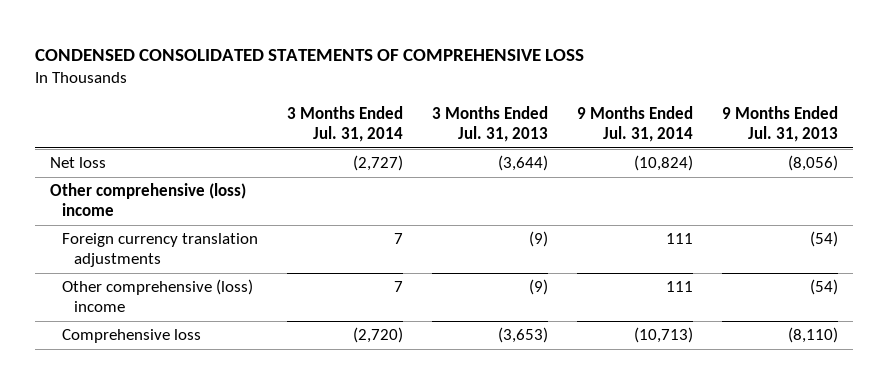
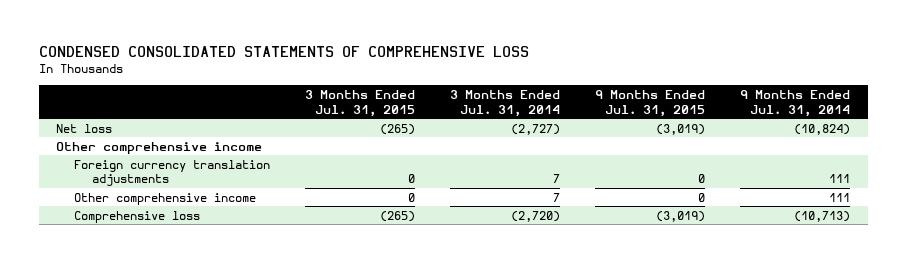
[432,106,549,142] 3 Months Ended Jul. 31, 2013 -> none
[722,106,839,142] 9 Months Ended Jul. 31, 2013 -> none
none -> [304,89,415,117] 3 Months Ended Jul. 31, 2015
none -> [595,89,706,117] 9 Months Ended Jul. 31, 2015
[49,183,246,217] Other comprehensive (loss) income -> [56,141,263,154] Other comprehensive income
[61,279,253,313] Other comprehensive (loss) income -> [73,192,256,205] Other comprehensive income

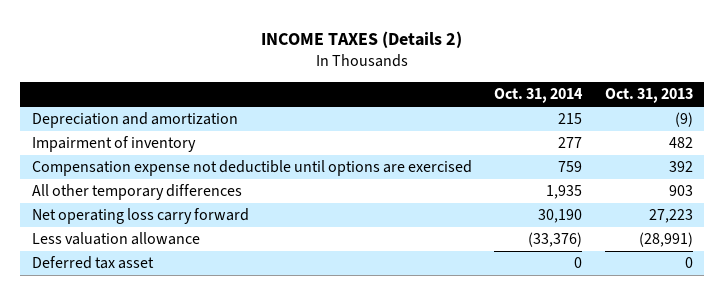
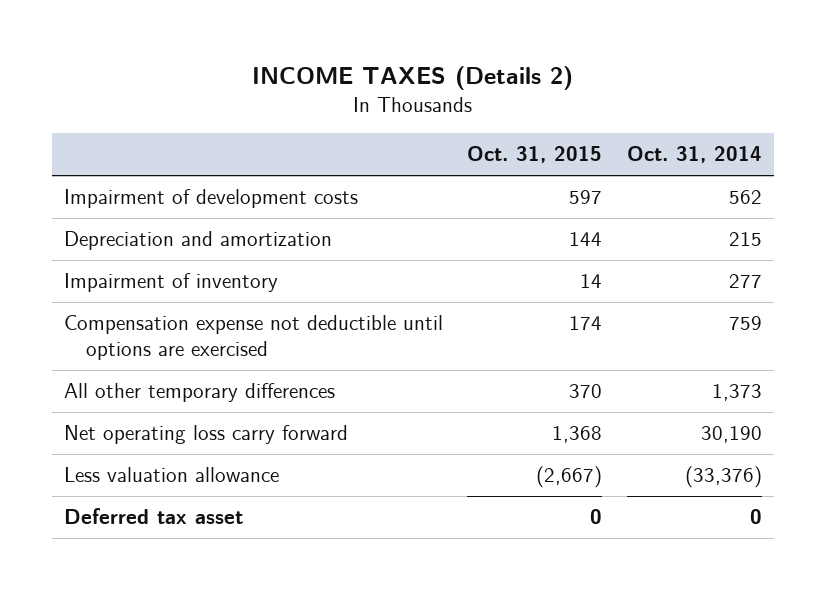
[604,88,693,104] Oct. 31, 2013 -> none
none -> [467,146,603,164] Oct. 31, 2015
none -> [63,189,358,209] Impairment of development costs
[546,185,583,200] 1,935 -> [711,384,762,402] 1,373

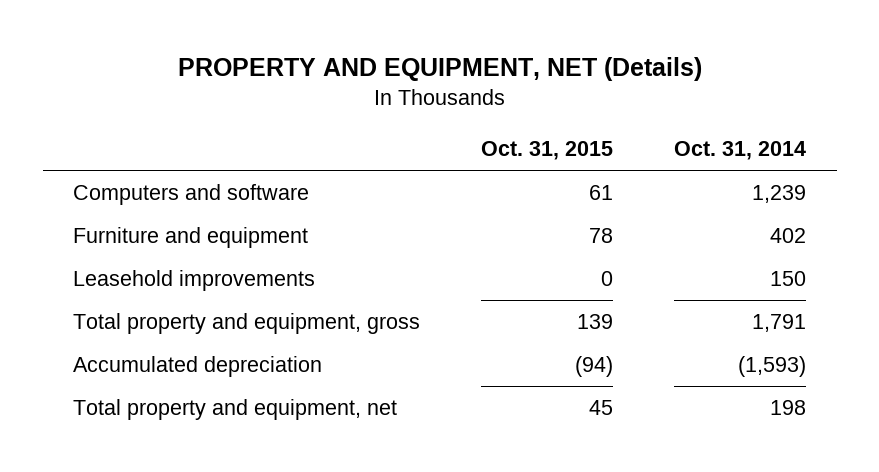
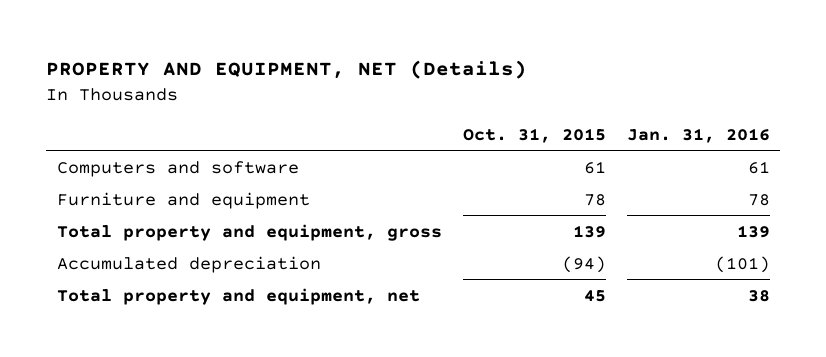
[674,140,807,160] Oct. 31, 2014 -> none
none -> [626,127,770,143] Jan. 31, 2016
[73,270,316,292] Leasehold improvements -> none

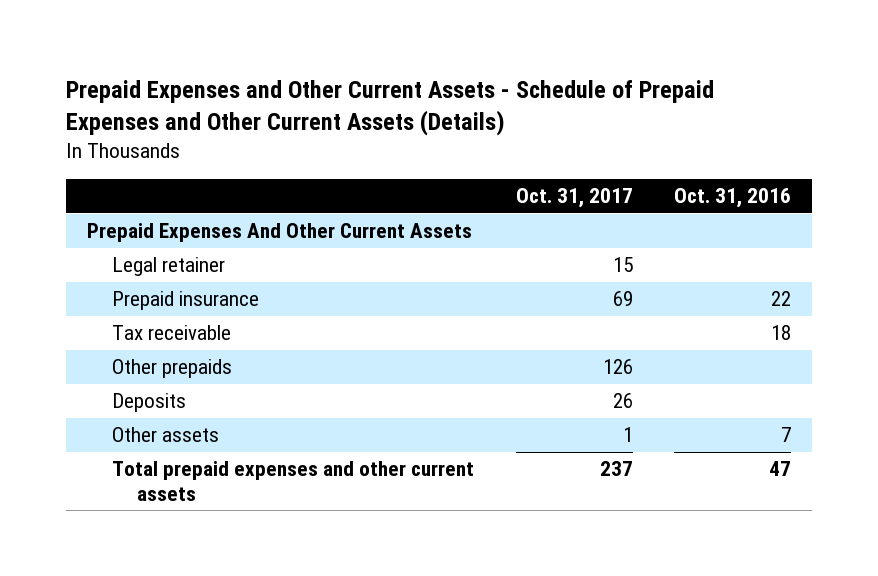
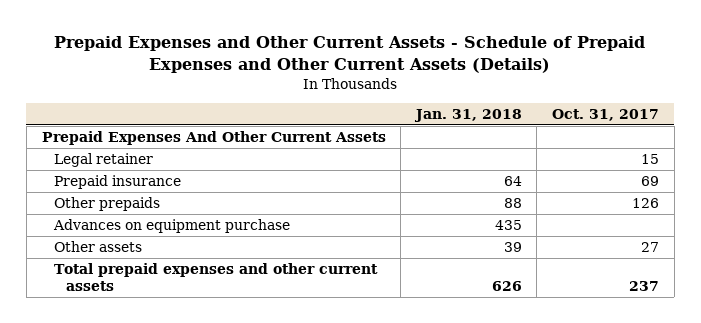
[674,188,792,209] Oct. 31, 2016 -> none
none -> [413,108,522,122] Jan. 31, 2018
[111,325,231,341] Tax receivable -> none
[111,393,186,413] Deposits -> none
none -> [52,219,290,234] Advances on equipment purchase
[622,427,633,443] 1 -> [641,242,660,253] 27

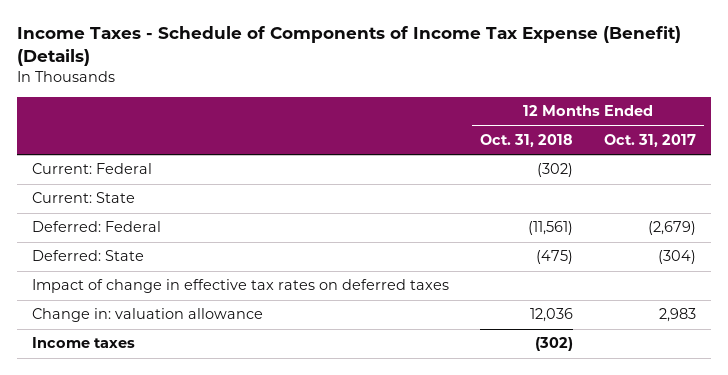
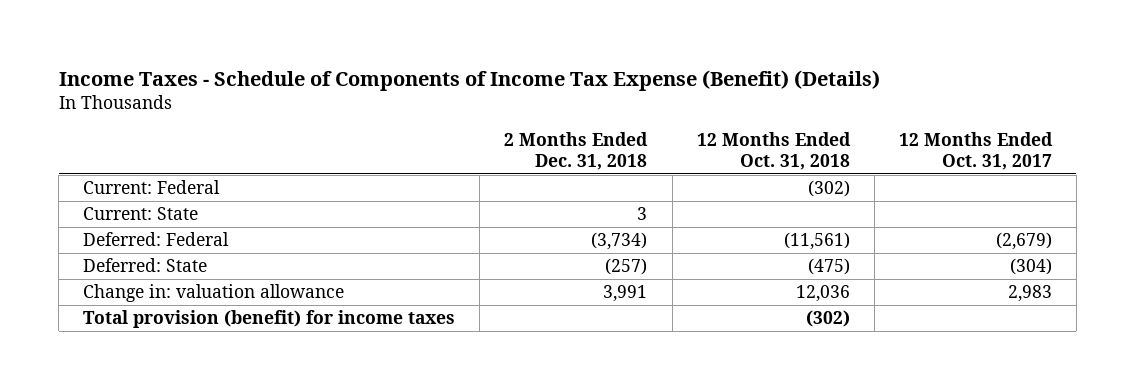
none -> [504,131,649,171] 2 Months Ended Dec. 31, 2018
[31,279,449,294] Impact of change in effective tax rates on deferred taxes -> none
[31,337,135,349] Income taxes -> [83,310,456,329] Total provision (benefit) for income taxes

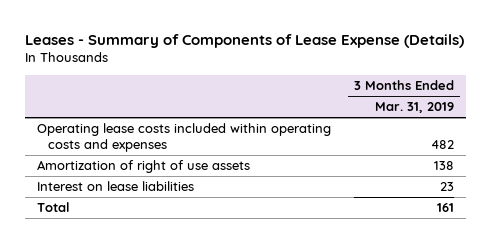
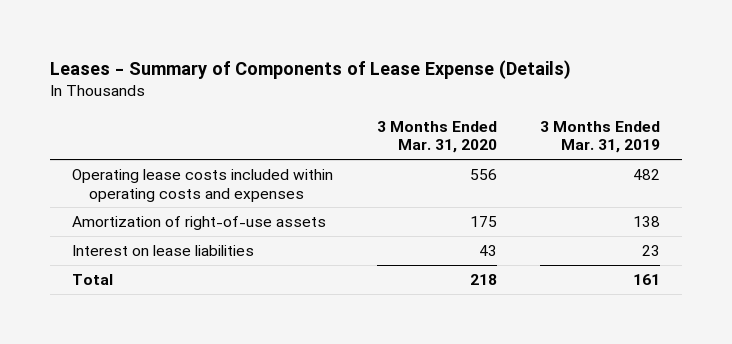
none -> [376,120,497,154] 3 Months Ended Mar. 31, 2020
[36,160,250,174] Amortization of right of use assets -> [72,215,327,230] Amortization of right-of-use assets

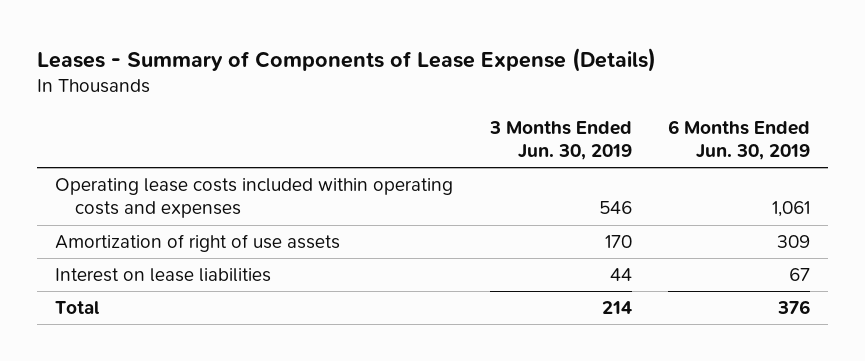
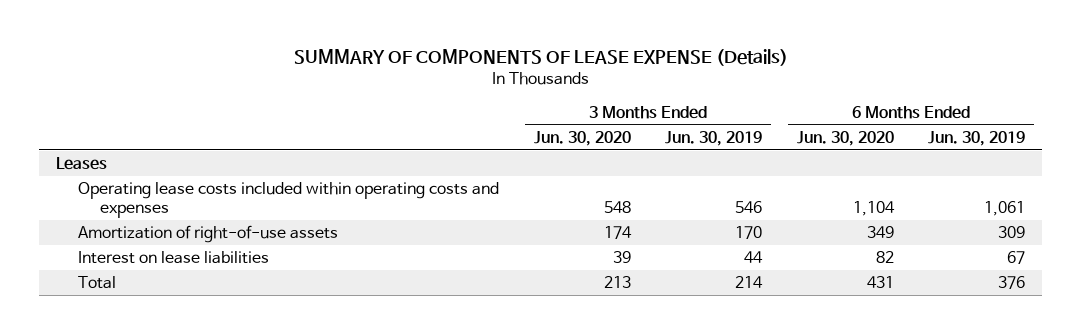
[37,47,657,72] Leases - Summary of Components of Lease Expense (Details) -> [293,49,788,67] SUMMARY OF COMPONENTS OF LEASE EXPENSE (Details)
none -> [533,130,631,146] Jun. 30, 2020
none -> [796,130,894,146] Jun. 30, 2020
none -> [55,157,107,171] Leases
[55,234,341,253] Amortization of right of use assets -> [77,225,338,244] Amortization of right-of-use assets

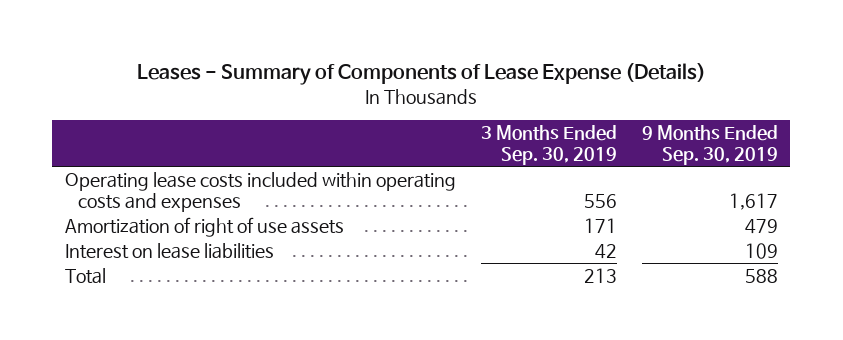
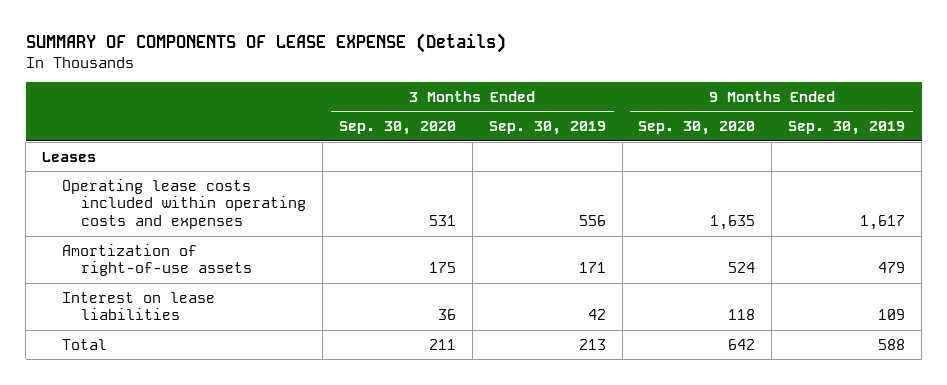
[137,63,707,86] Leases - Summary of Components of Lease Expense (Details) -> [25,33,506,54] SUMMARY OF COMPONENTS OF LEASE EXPENSE (Details)
none -> [339,121,457,136] Sep. 30, 2020
none -> [638,121,756,136] Sep. 30, 2020
none -> [41,151,96,162] Leases
[64,216,344,237] Amortization of right of use assets -> [61,243,253,277] Amortization of right-of-use assets

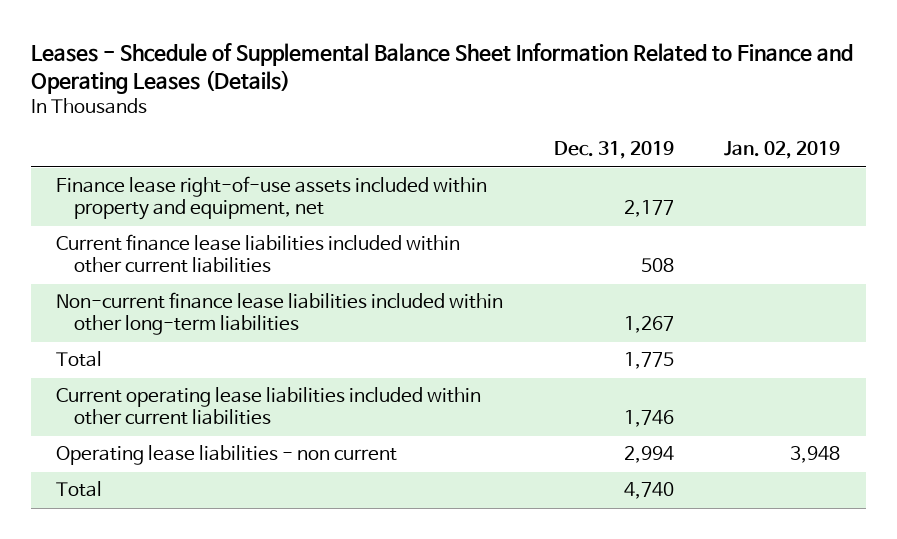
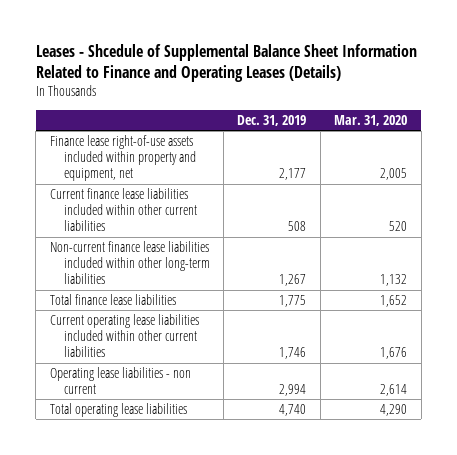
[724,141,841,160] Jan. 02, 2019 -> none
none -> [334,114,408,126] Mar. 31, 2020
[56,351,103,368] Total -> [49,293,176,305] Total finance lease liabilities
[56,481,103,498] Total -> [49,402,187,417] Total operating lease liabilities

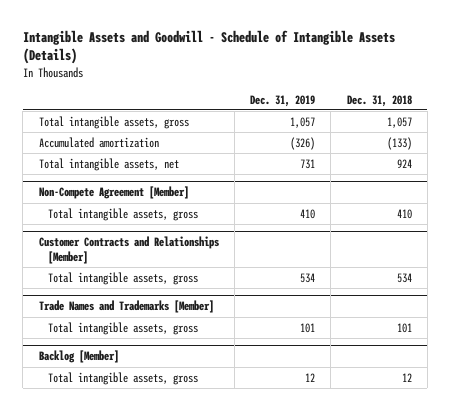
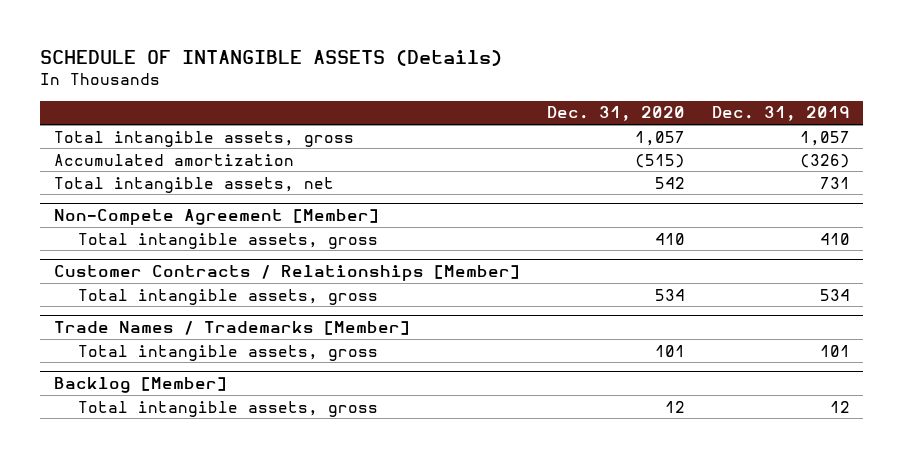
[22,29,395,65] Intangible Assets and Goodwill - Schedule of Intangible Assets (Details) -> [39,50,502,67] SCHEDULE OF INTANGIBLE ASSETS (Details)
[346,94,412,107] Dec. 31, 2018 -> none
none -> [546,106,685,122] Dec. 31, 2020
[38,236,219,264] Customer Contracts and Relationships [Member] -> [53,264,520,281] Customer Contracts / Relationships [Member]
[38,300,214,314] Trade Names and Trademarks [Member] -> [53,320,410,335] Trade Names / Trademarks [Member]

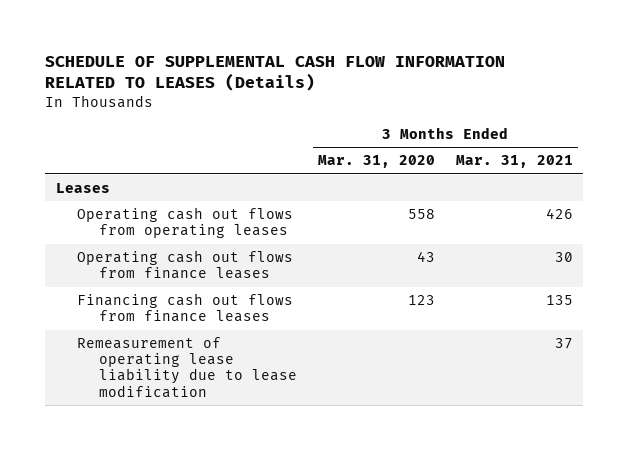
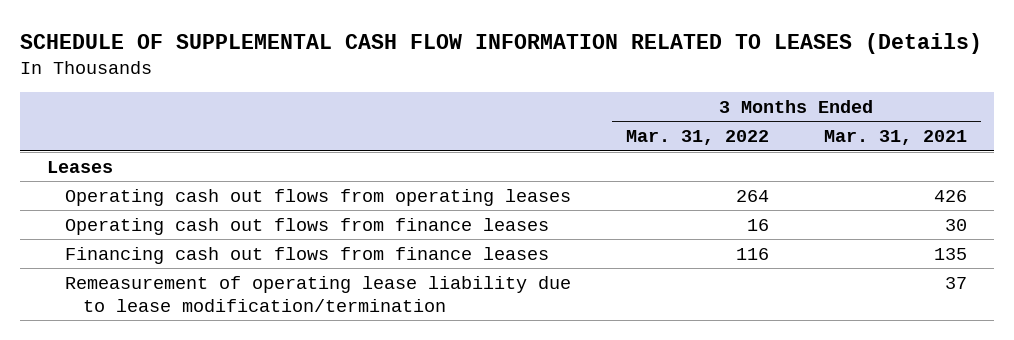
[318,155,436,169] Mar. 31, 2020 -> none
none -> [626,130,770,146] Mar. 31, 2022
[77,337,298,398] Remeasurement of operating lease liability due to lease modification -> [65,275,572,312] Remeasurement of operating lease liability due to lease modification/termination

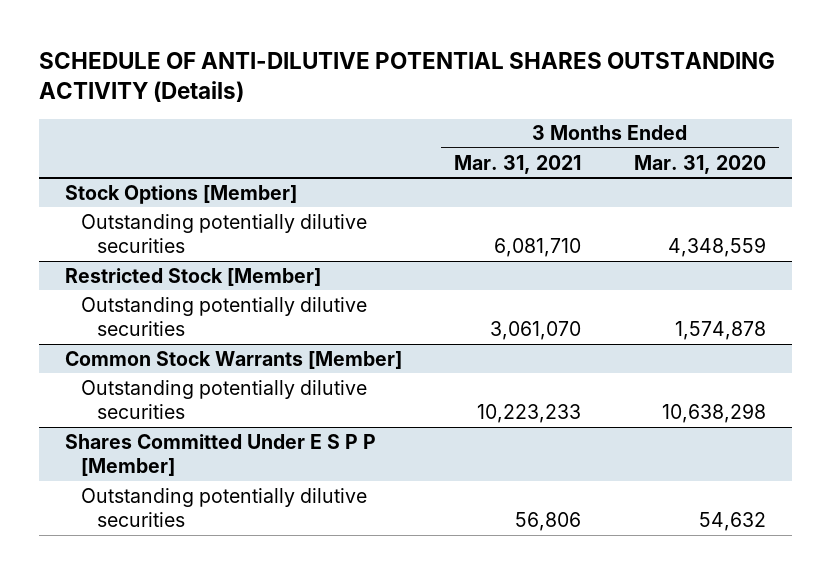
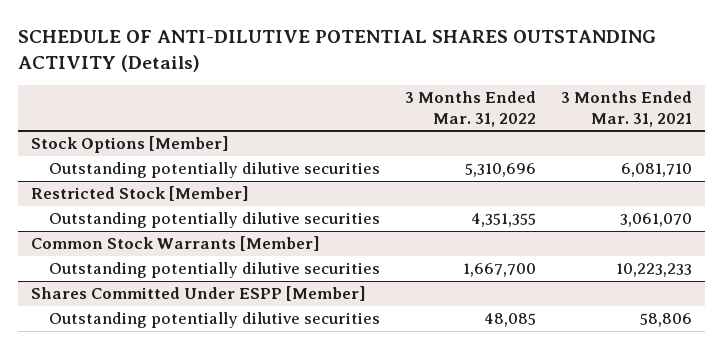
[633,154,766,174] Mar. 31, 2020 -> none
none -> [405,91,537,127] 3 Months Ended Mar. 31, 2022
[65,433,377,477] Shares Committed Under E S P P [Member] -> [30,285,366,301] Shares Committed Under ESPP [Member]
[515,512,582,532] 56,806 -> [640,312,693,327] 58,806

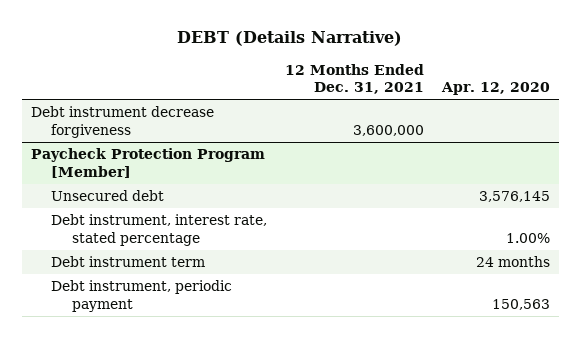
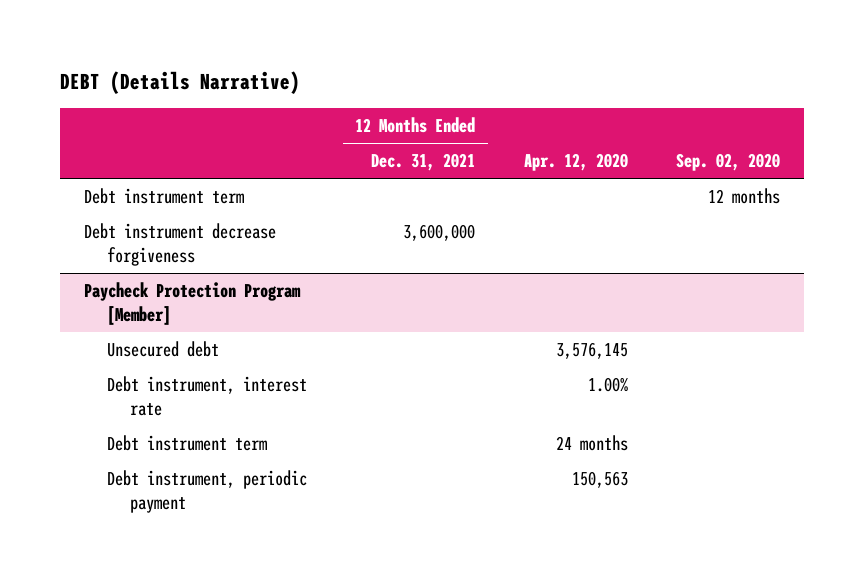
none -> [675,153,780,172] Sep. 02, 2020
none -> [84,188,245,205] Debt instrument term
[51,214,268,246] Debt instrument, interest rate, stated percentage -> [107,376,308,417] Debt instrument, interest rate

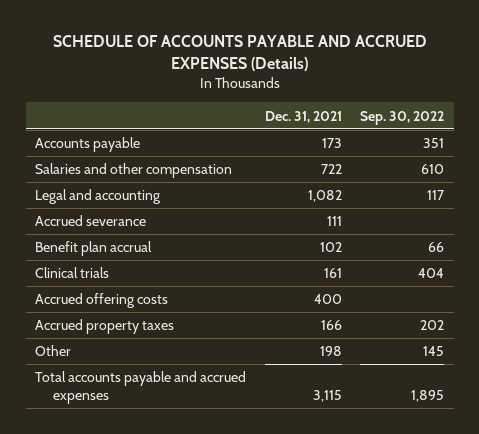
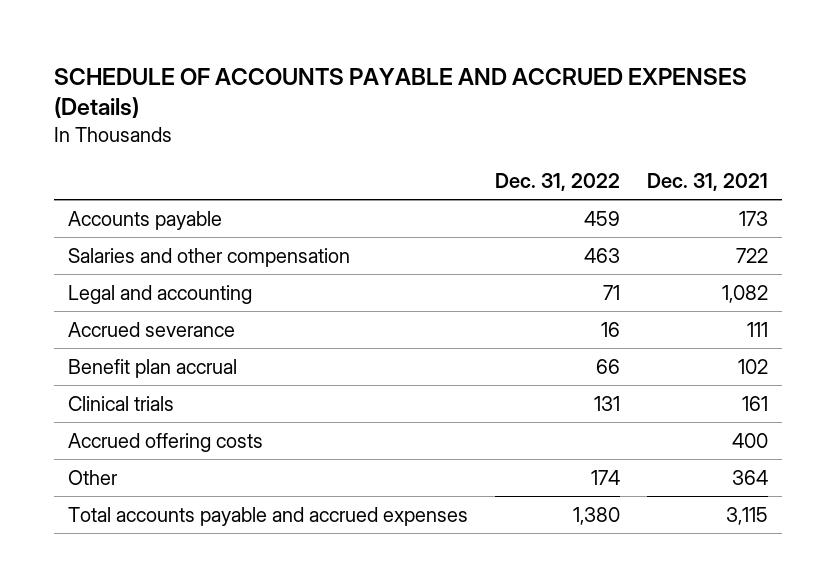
[360,110,445,125] Sep. 30, 2022 -> none
none -> [494,172,620,191] Dec. 31, 2022
[34,319,174,335] Accrued property taxes -> none
[319,346,342,357] 198 -> [732,469,769,485] 364

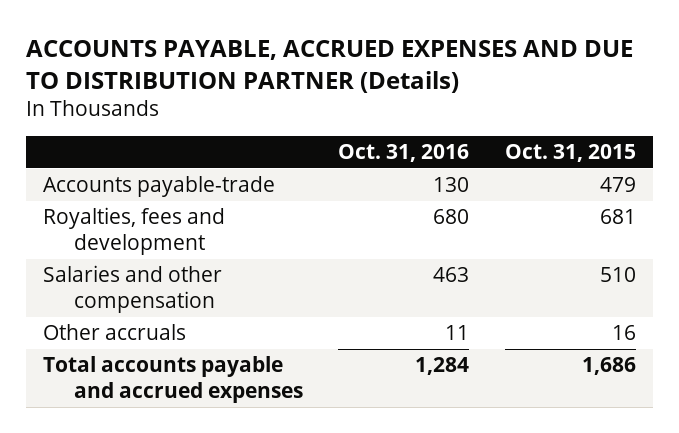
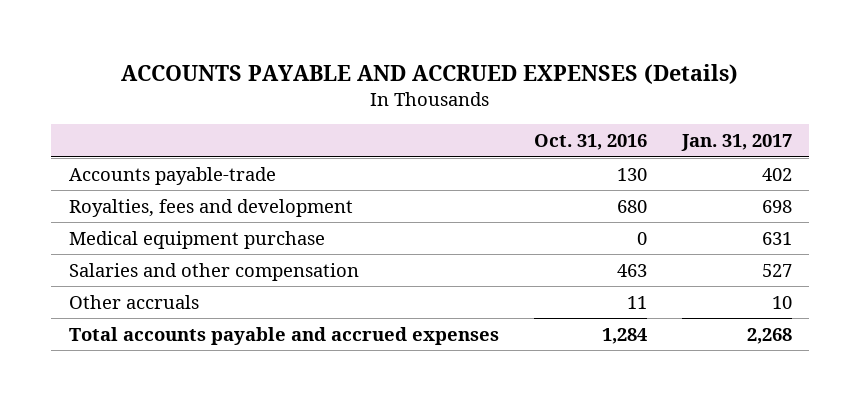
[25,40,633,93] ACCOUNTS PAYABLE, ACCRUED EXPENSES AND DUE TO DISTRIBUTION PARTNER (Details) -> [121,63,739,84] ACCOUNTS PAYABLE AND ACCRUED EXPENSES (Details)
[504,144,636,163] Oct. 31, 2015 -> none
none -> [680,134,792,152] Jan. 31, 2017
none -> [68,230,325,249] Medical equipment purchase

